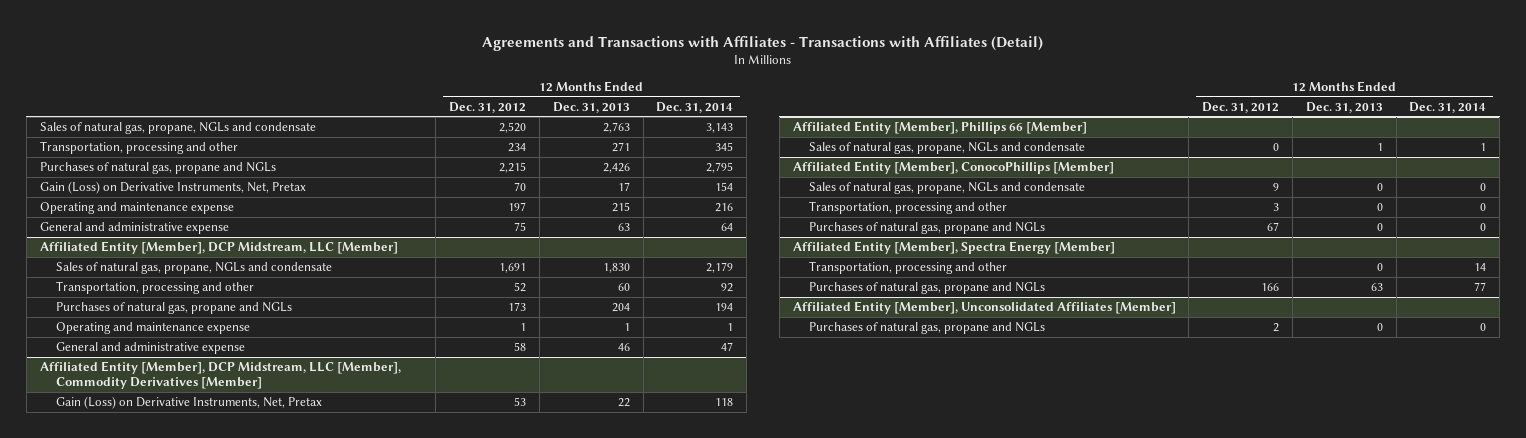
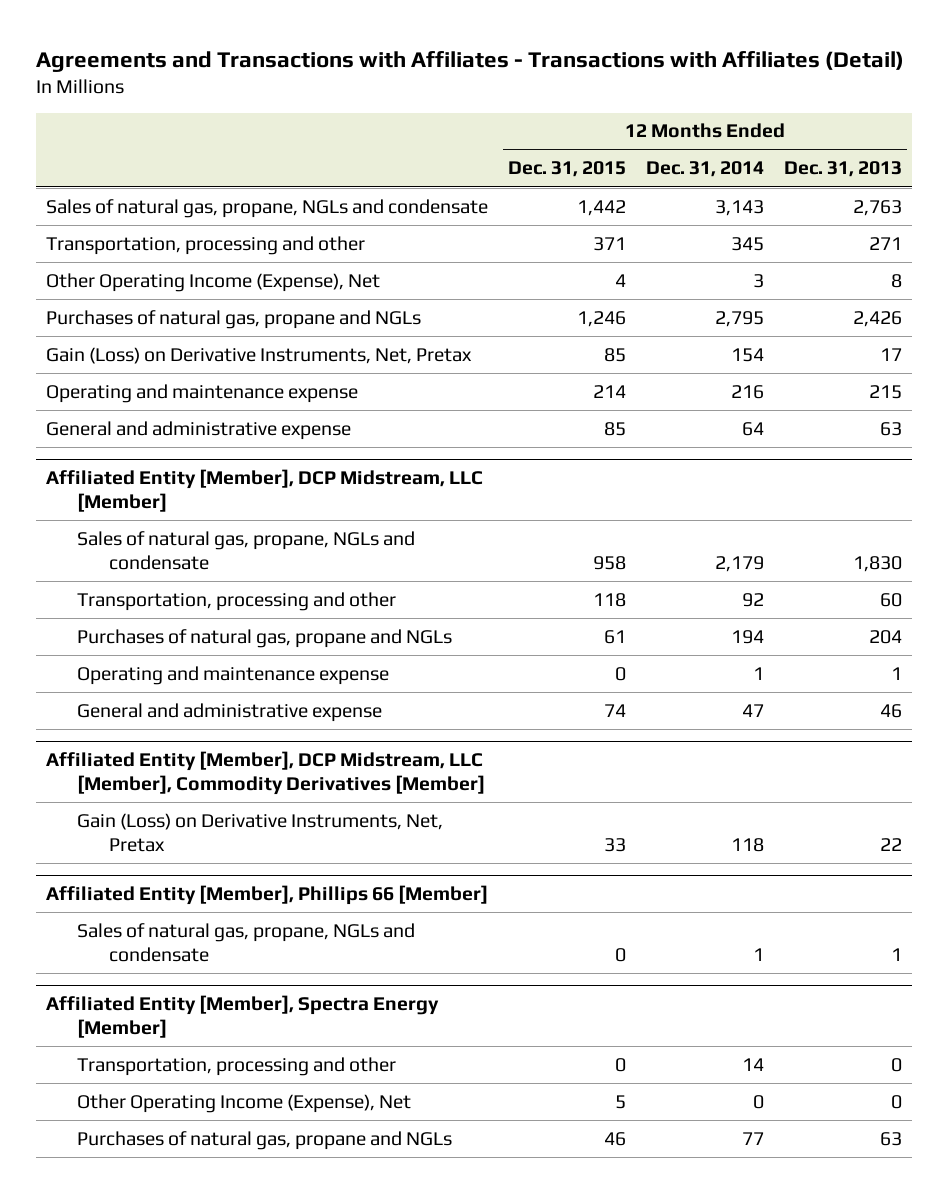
[449,101,527,113] Dec. 31, 2012 -> none
none -> [508,161,627,178] Dec. 31, 2015
none -> [46,272,381,292] Other Operating Income (Expense), Net
[792,161,1114,175] Affiliated Entity [Member], ConocoPhillips [Member] -> none
[809,182,1086,195] Sales of natural gas, propane, NGLs and condensate -> none
[809,201,1008,215] Transportation, processing and other -> none
[809,222,1046,235] Purchases of natural gas, propane and NGLs -> none
none -> [77,1093,412,1113] Other Operating Income (Expense), Net
[792,301,1176,315] Affiliated Entity [Member], Unconsolidated Affiliates [Member] -> none
[809,322,1046,335] Purchases of natural gas, propane and NGLs -> none

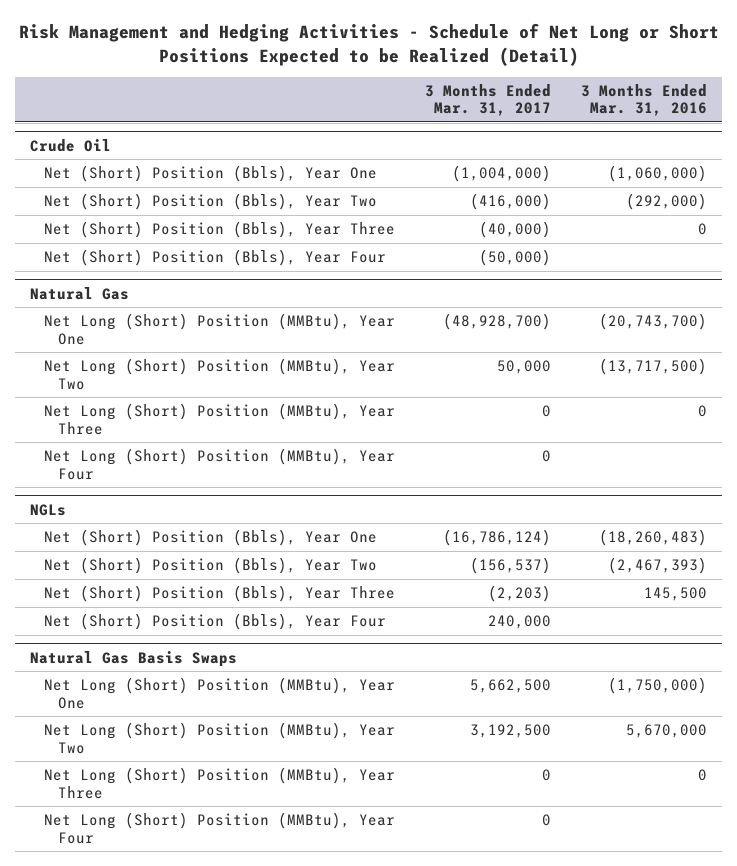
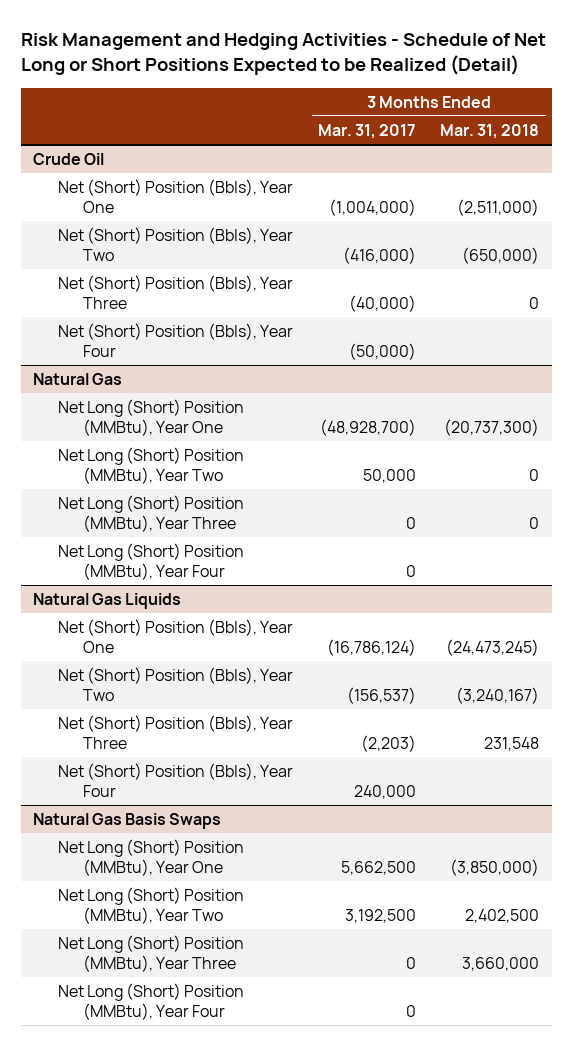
[581,83,708,117] 3 Months Ended Mar. 31, 2016 -> none
none -> [440,124,540,140] Mar. 31, 2018
[29,503,66,516] NGLs -> [33,593,182,610] Natural Gas Liquids

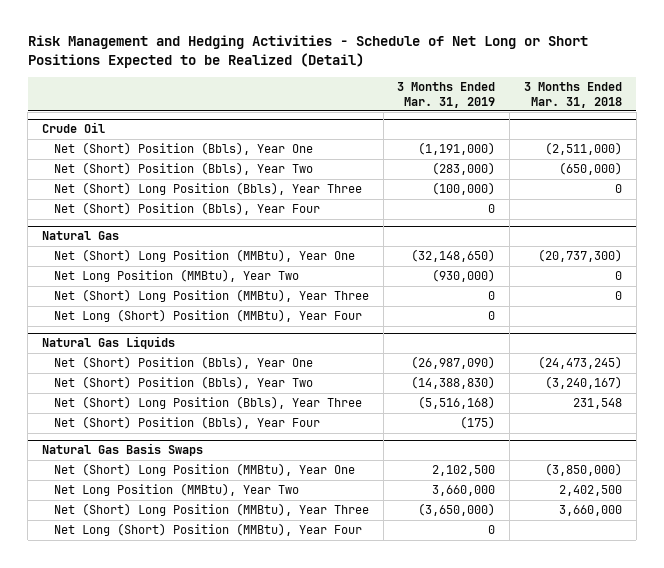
[317,124,416,140] Mar. 31, 2017 -> none
none -> [397,81,496,108] 3 Months Ended Mar. 31, 2019
[58,275,294,310] Net (Short) Position (Bbls), Year Three -> [53,182,362,196] Net (Short) Long Position (Bbls), Year Three
[58,399,245,437] Net Long (Short) Position (MMBtu), Year One -> [53,249,355,263] Net (Short) Long Position (MMBtu), Year One
[58,447,245,485] Net Long (Short) Position (MMBtu), Year Two -> [53,269,299,283] Net Long Position (MMBtu), Year Two
[58,495,245,533] Net Long (Short) Position (MMBtu), Year Three -> [53,289,369,303] Net (Short) Long Position (MMBtu), Year Three
[58,715,294,750] Net (Short) Position (Bbls), Year Three -> [53,396,362,410] Net (Short) Long Position (Bbls), Year Three
[58,839,245,877] Net Long (Short) Position (MMBtu), Year One -> [53,463,355,477] Net (Short) Long Position (MMBtu), Year One
[58,887,245,925] Net Long (Short) Position (MMBtu), Year Two -> [53,483,299,497] Net Long Position (MMBtu), Year Two
[58,935,245,973] Net Long (Short) Position (MMBtu), Year Three -> [53,503,369,517] Net (Short) Long Position (MMBtu), Year Three

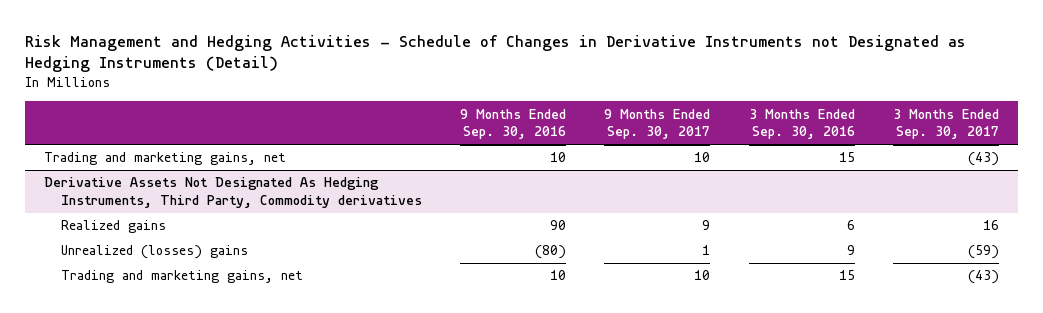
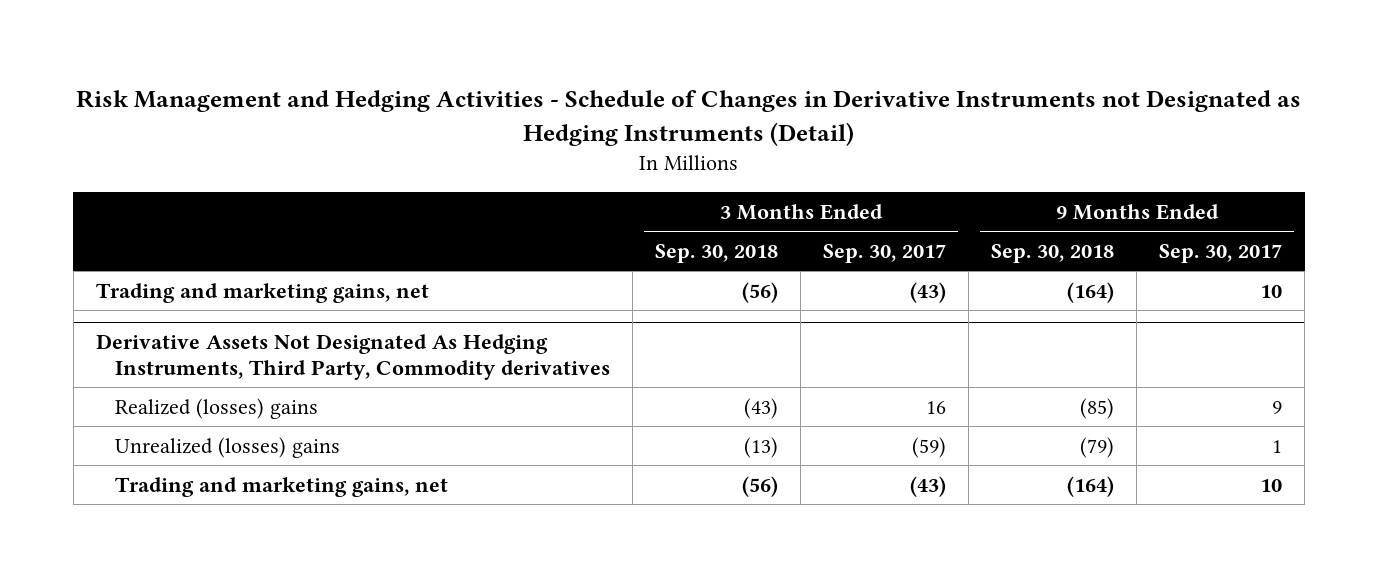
[460,108,567,140] 9 Months Ended Sep. 30, 2016 -> none
[748,108,855,140] 3 Months Ended Sep. 30, 2016 -> none
none -> [655,243,779,263] Sep. 30, 2018
none -> [991,243,1115,263] Sep. 30, 2018
[60,220,166,234] Realized gains -> [115,397,319,419] Realized (losses) gains

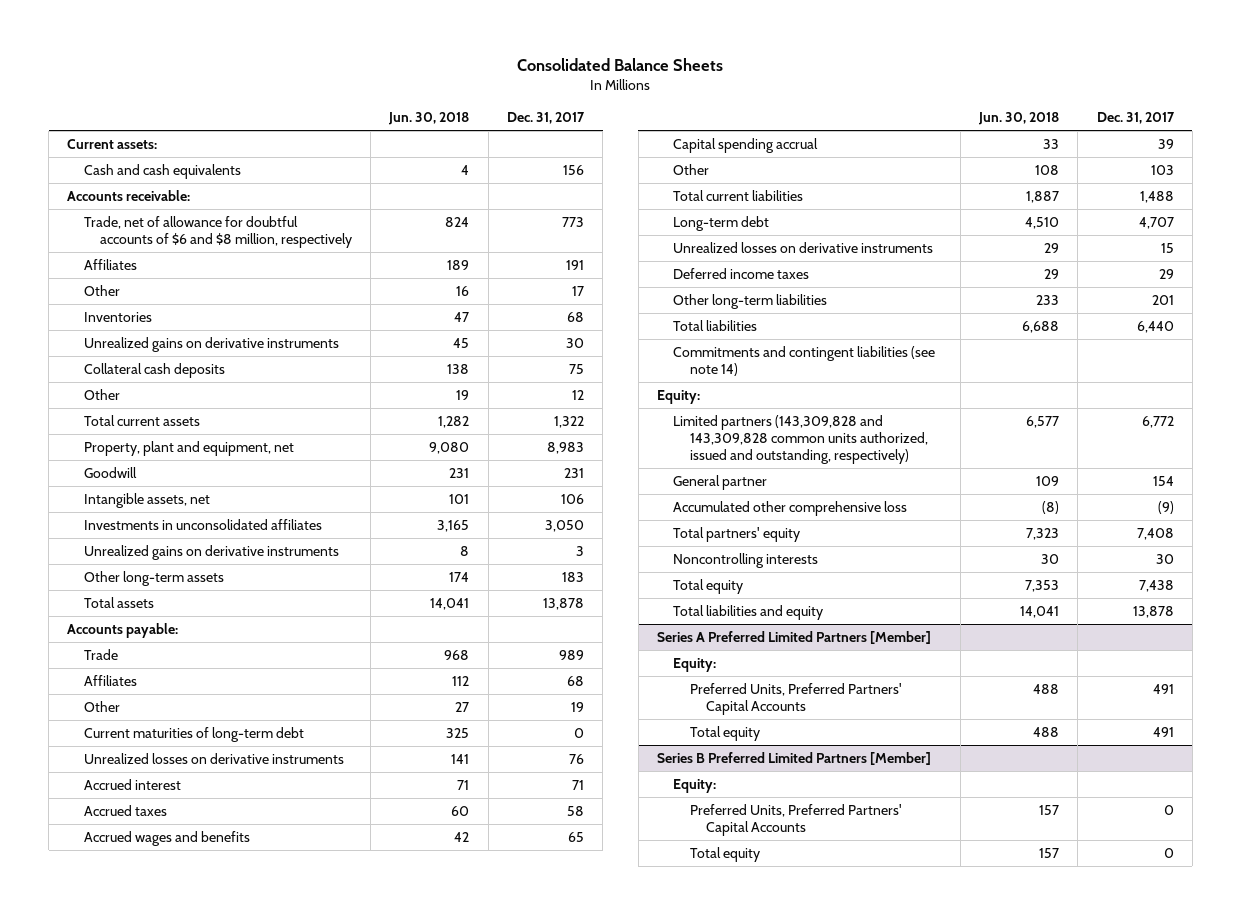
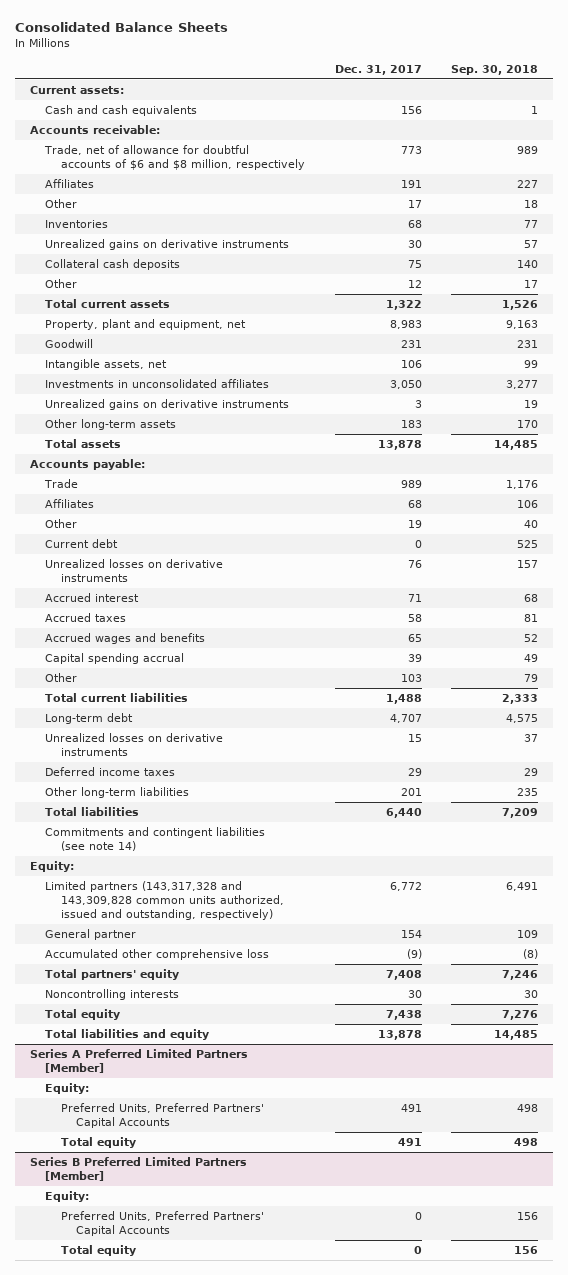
[388,112,470,126] Jun. 30, 2018 -> none
none -> [451,64,539,75] Sep. 30, 2018
[83,727,304,743] Current maturities of long-term debt -> [45,539,119,549] Current debt
[673,415,928,464] Limited partners (143,309,828 and 143,309,828 common units authorized, issued and outstanding, respectively) -> [45,881,284,920] Limited partners (143,317,328 and 143,309,828 common units authorized, issued and outstanding, respectively)

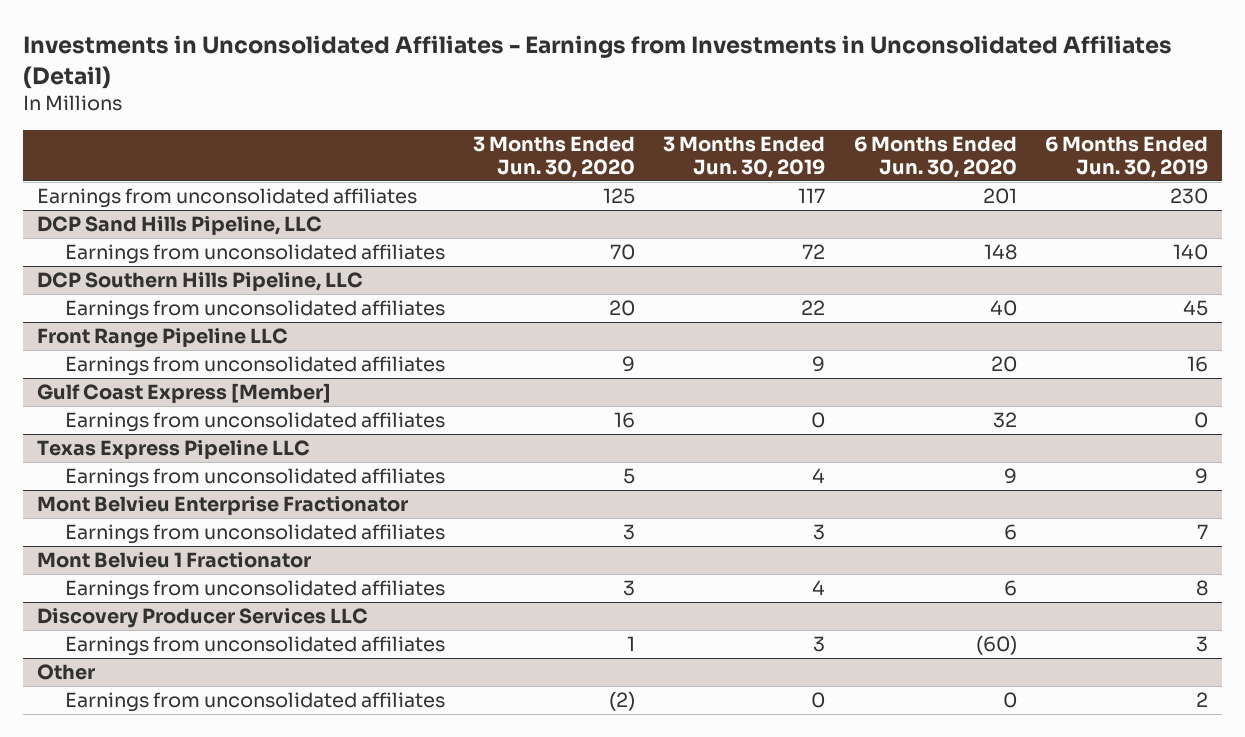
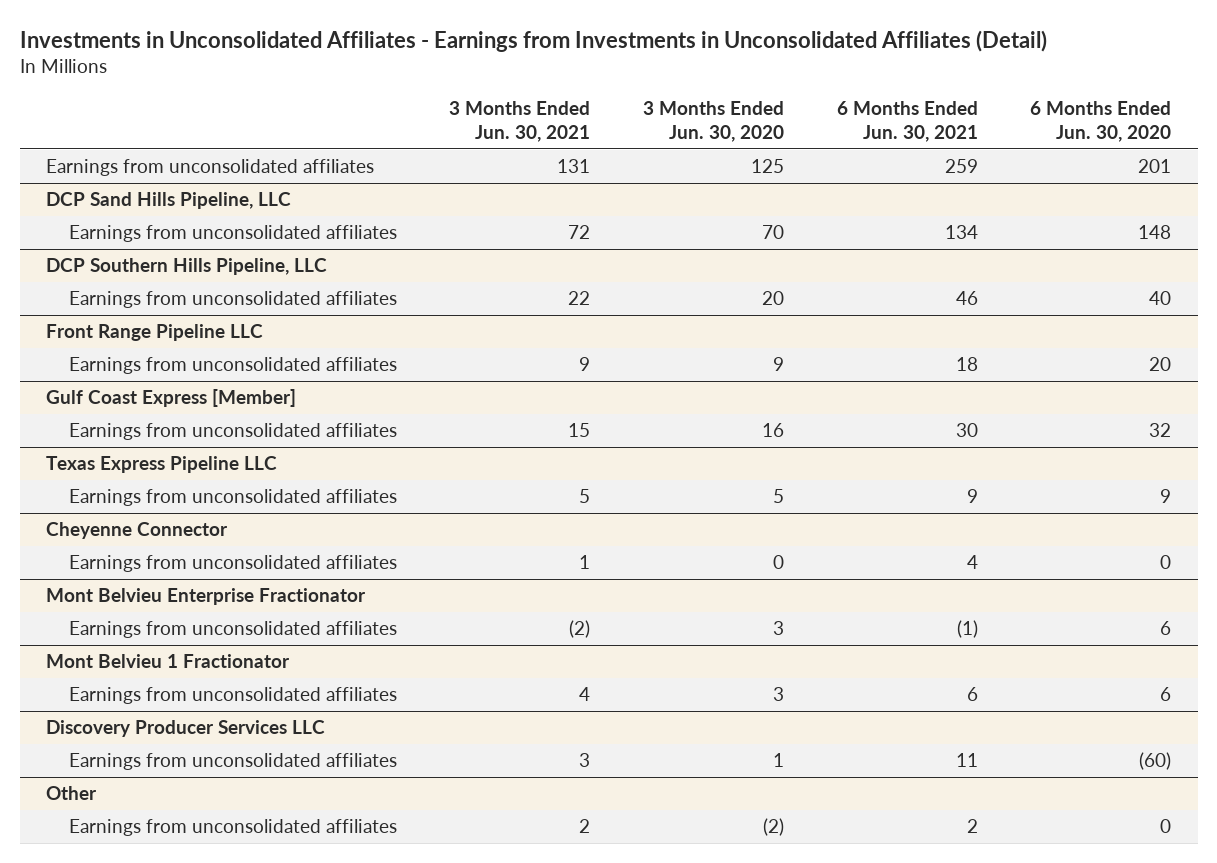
[663,135,826,178] 3 Months Ended Jun. 30, 2019 -> none
[1044,135,1208,178] 6 Months Ended Jun. 30, 2019 -> none
none -> [449,101,591,143] 3 Months Ended Jun. 30, 2021
none -> [836,101,978,143] 6 Months Ended Jun. 30, 2021
none -> [45,522,228,540] Cheyenne Connector
none -> [68,555,397,573] Earnings from unconsolidated affiliates

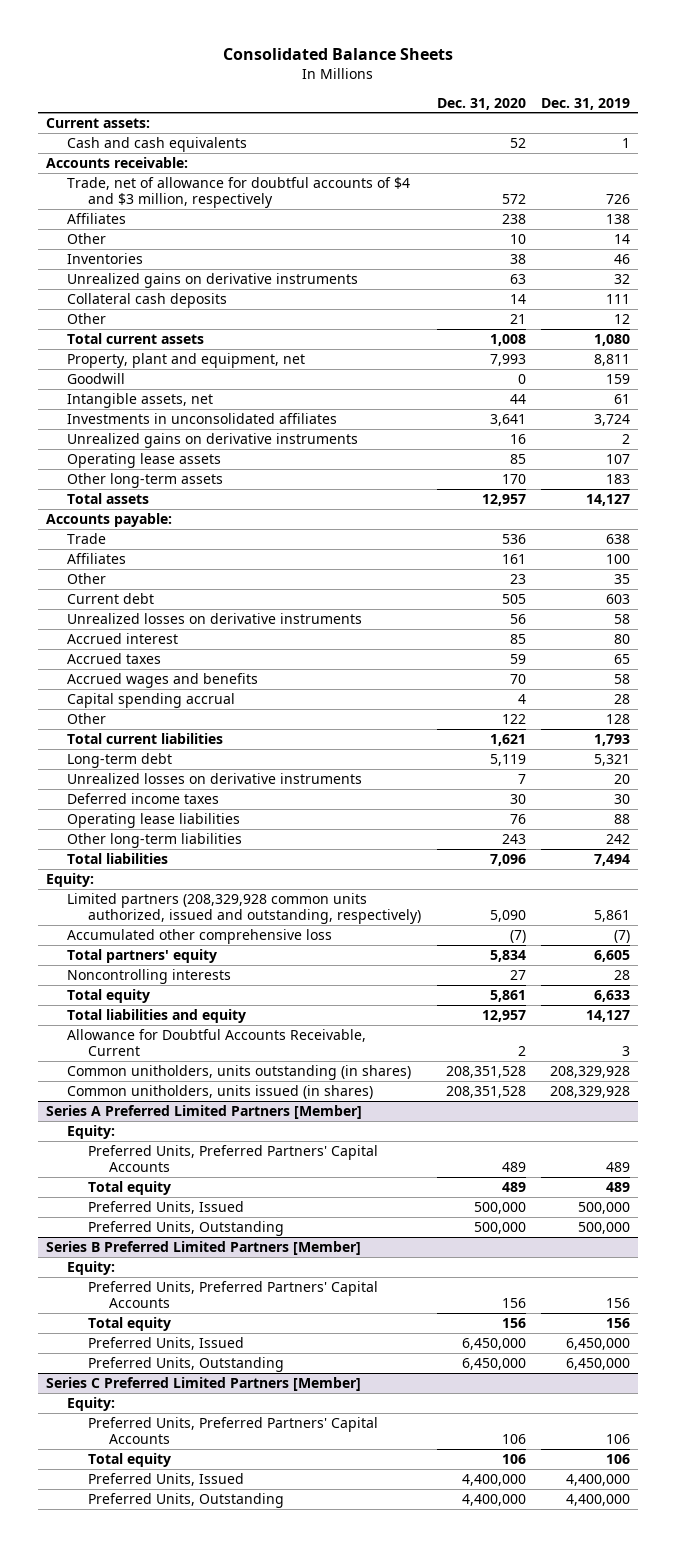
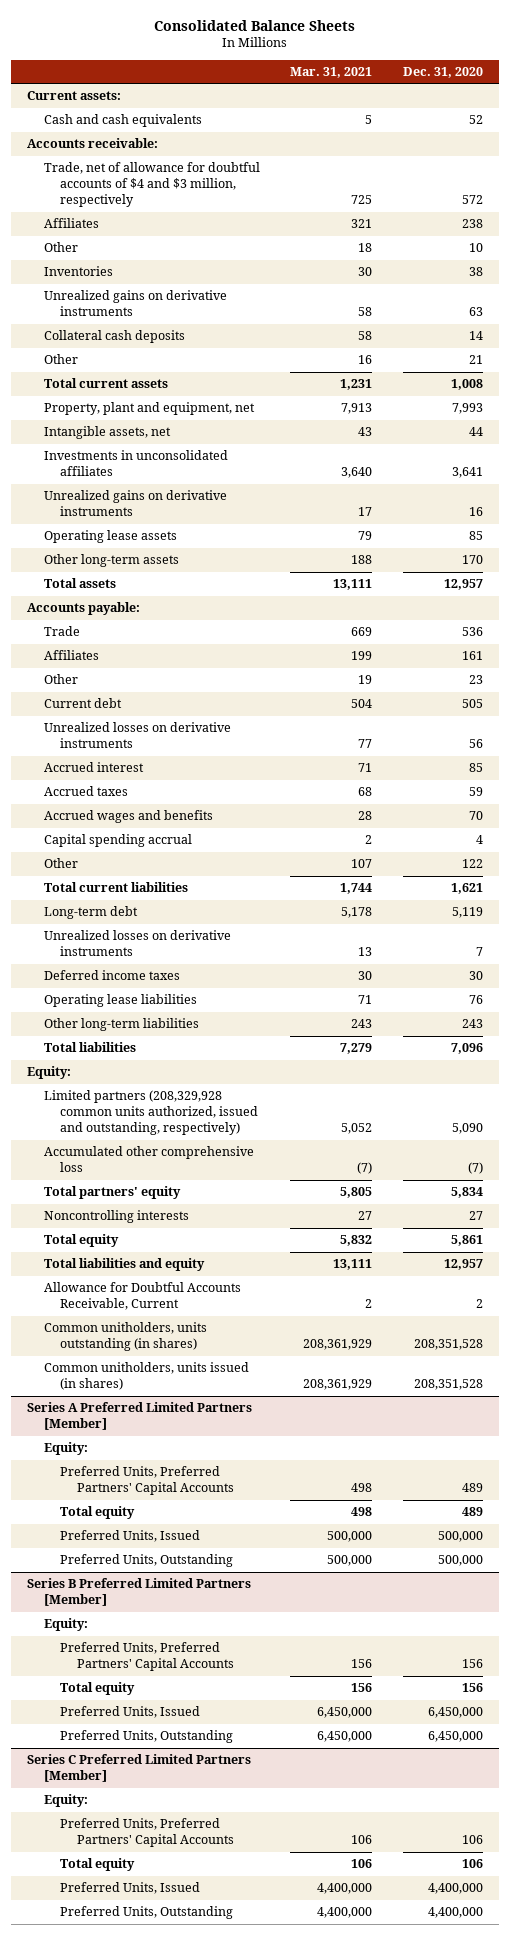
[541,97,631,110] Dec. 31, 2019 -> none
none -> [290,66,373,78] Mar. 31, 2021
[67,372,126,384] Goodwill -> none

